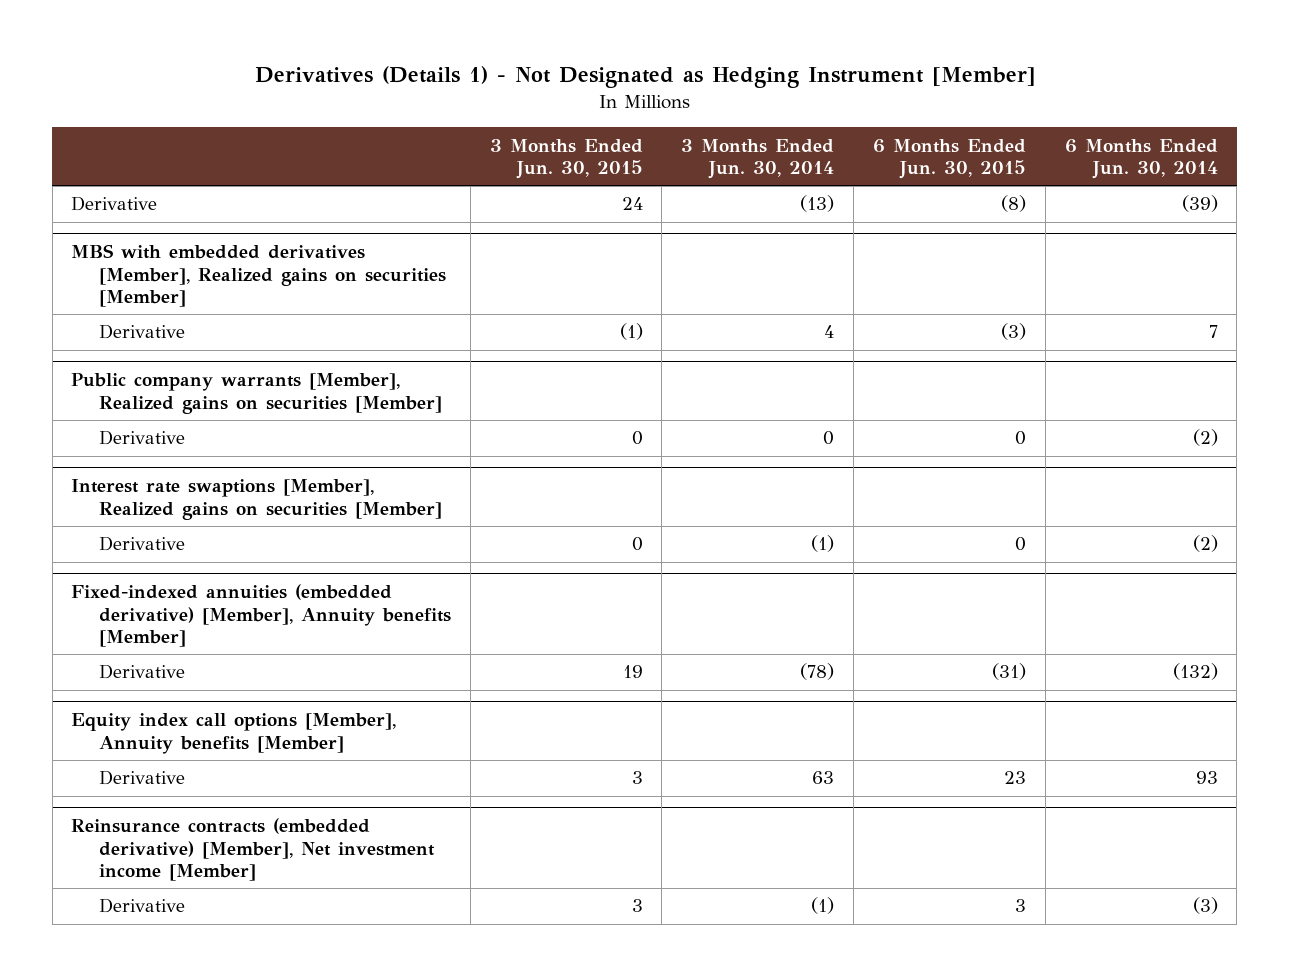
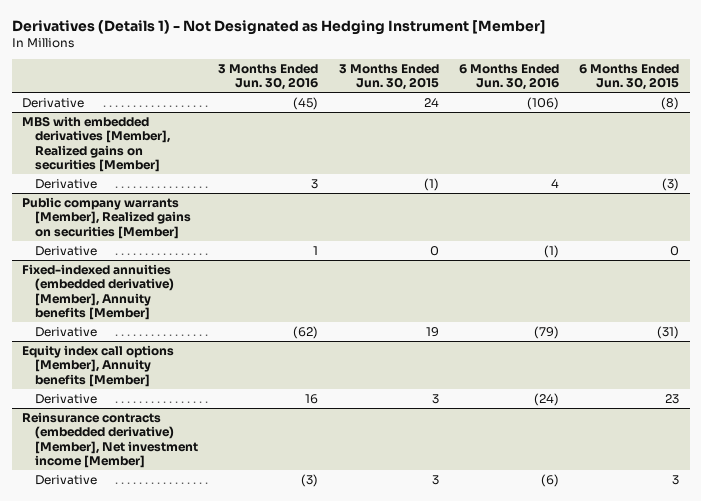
[681,138,835,180] 3 Months Ended Jun. 30, 2014 -> none
[1064,138,1218,180] 6 Months Ended Jun. 30, 2014 -> none
none -> [218,63,319,91] 3 Months Ended Jun. 30, 2016
none -> [459,63,560,91] 6 Months Ended Jun. 30, 2016
[71,478,442,520] Interest rate swaptions [Member], Realized gains on securities [Member] -> none
[98,536,185,552] Derivative -> none

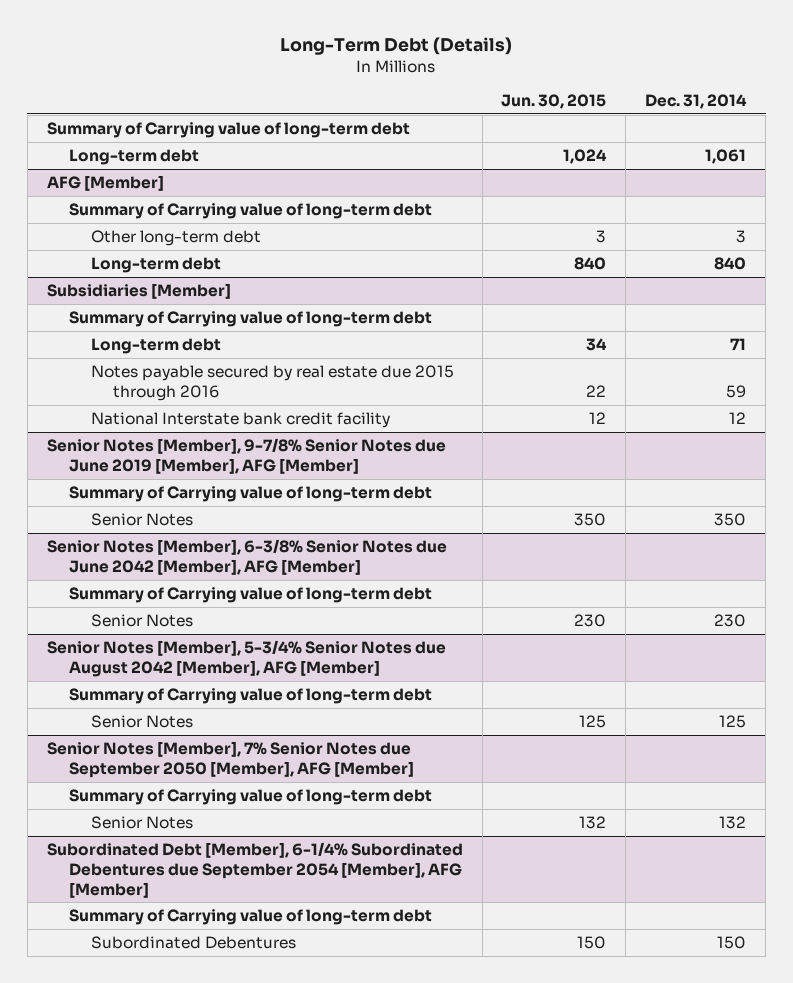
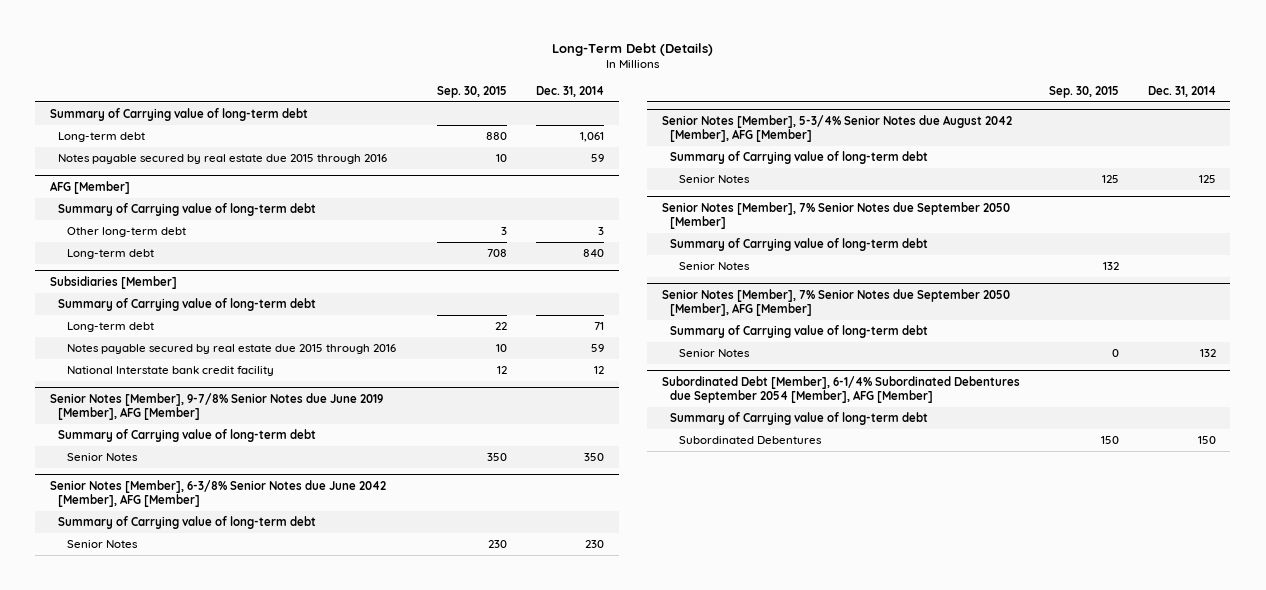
[501,93,607,109] Jun. 30, 2015 -> none
none -> [436,85,507,98] Sep. 30, 2015
none -> [58,154,388,165] Notes payable secured by real estate due 2015 through 2016
none -> [661,202,1010,229] Senior Notes [Member], 7% Senior Notes due September 2050 [Member]
none -> [670,238,929,252] Summary of Carrying value of long-term debt
none -> [678,262,750,271] Senior Notes

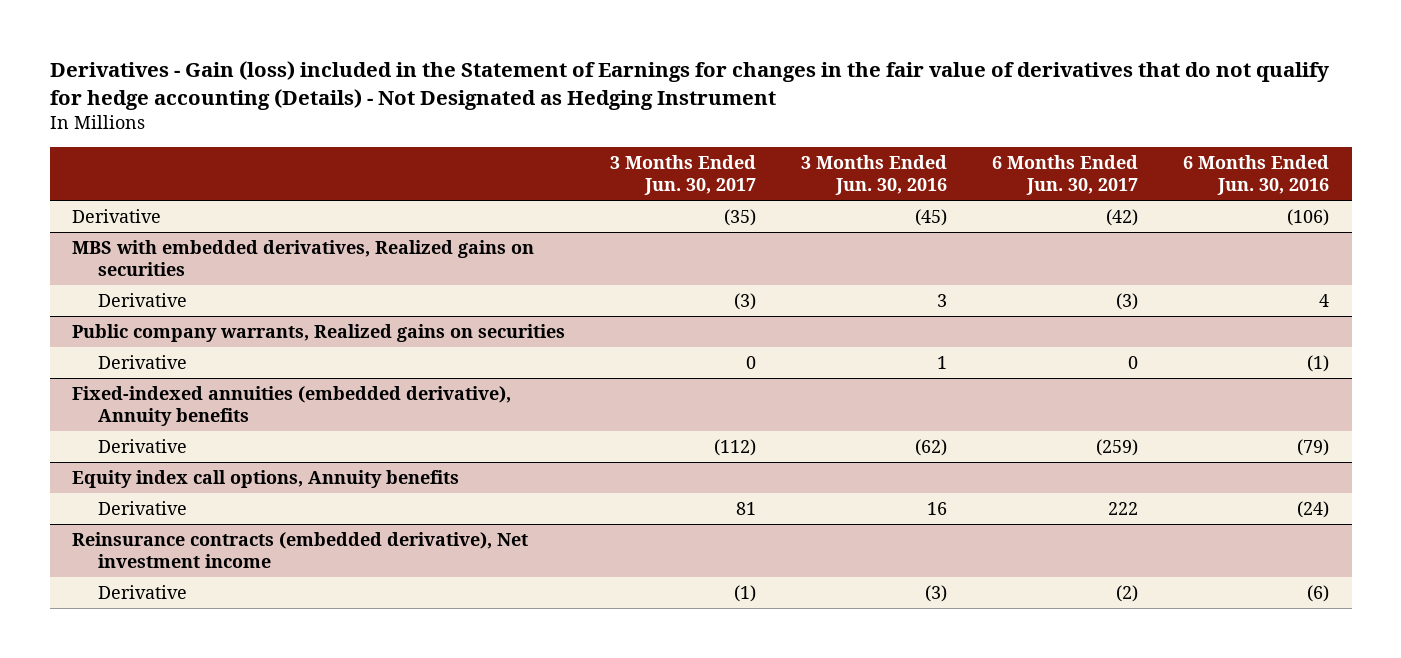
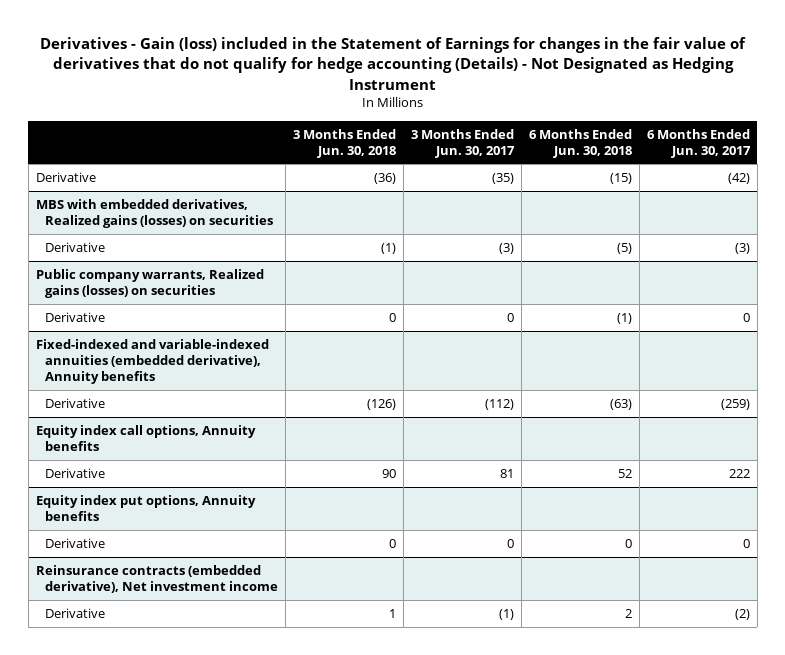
[801,154,948,196] 3 Months Ended Jun. 30, 2016 -> none
[1183,154,1330,196] 6 Months Ended Jun. 30, 2016 -> none
none -> [293,128,397,158] 3 Months Ended Jun. 30, 2018
none -> [528,128,632,158] 6 Months Ended Jun. 30, 2018
[72,239,535,277] MBS with embedded derivatives, Realized gains on securities -> [35,198,274,229] MBS with embedded derivatives, Realized gains (losses) on securities
[72,323,566,342] Public company warrants, Realized gains on securities -> [35,268,264,299] Public company warrants, Realized gains (losses) on securities
[72,385,512,427] Fixed-indexed annuities (embedded derivative), Annuity benefits -> [35,338,269,385] Fixed-indexed and variable-indexed annuities (embedded derivative), Annuity benefits
none -> [35,494,256,522] Equity index put options, Annuity benefits
none -> [45,537,106,548] Derivative

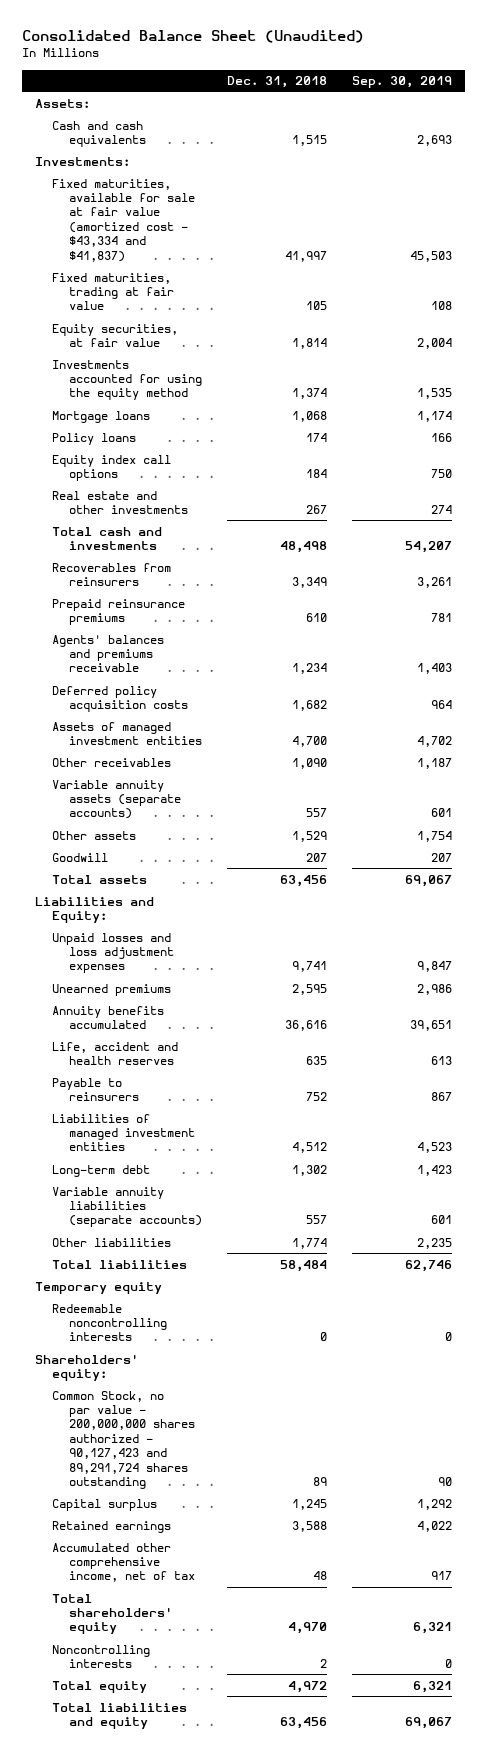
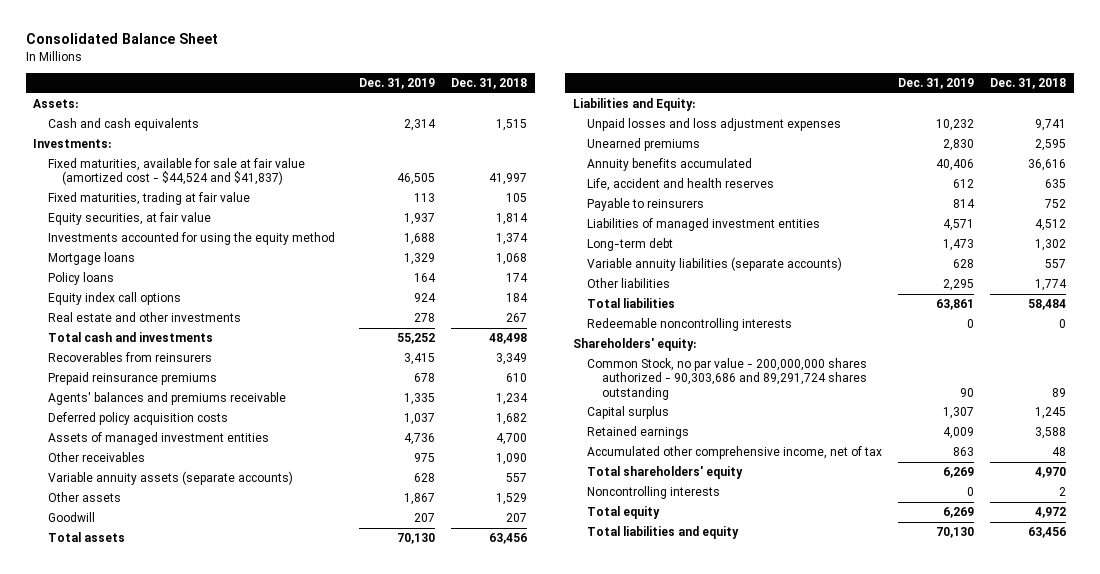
[22,30,365,44] Consolidated Balance Sheet (Unaudited) -> [25,33,218,45] Consolidated Balance Sheet
[352,76,453,89] Sep. 30, 2019 -> none
none -> [358,78,435,90] Dec. 31, 2019
[52,178,196,262] Fixed maturities, available for sale at fair value (amortized cost - $43,334 and $41,837) -> [47,158,305,186] Fixed maturities, available for sale at fair value (amortized cost - $44,524 and $41,837)
[34,1281,162,1294] Temporary equity -> none
[52,1390,196,1489] Common Stock, no par value - 200,000,000 shares authorized - 90,127,423 and 89,291,724 shares outstanding -> [587,358,868,400] Common Stock, no par value - 200,000,000 shares authorized - 90,303,686 and 89,291,724 shares outstanding

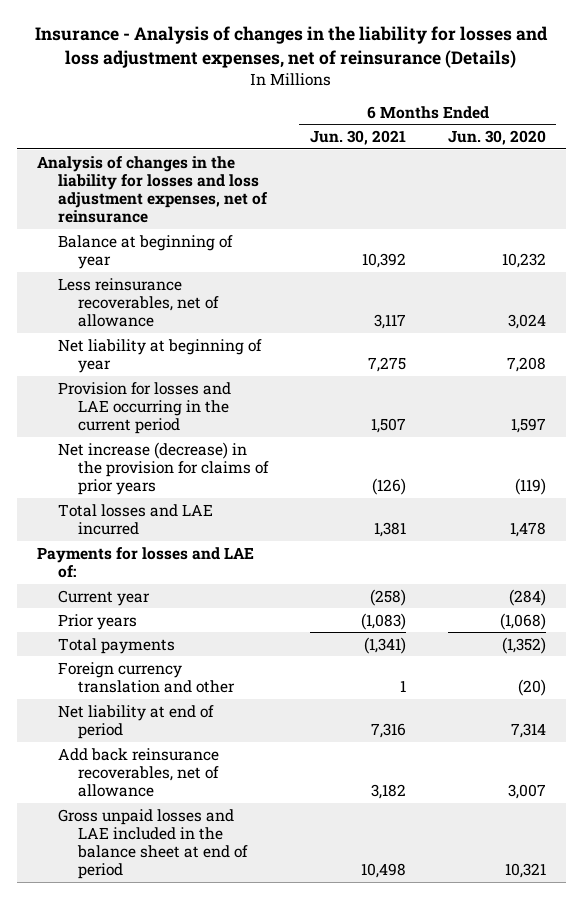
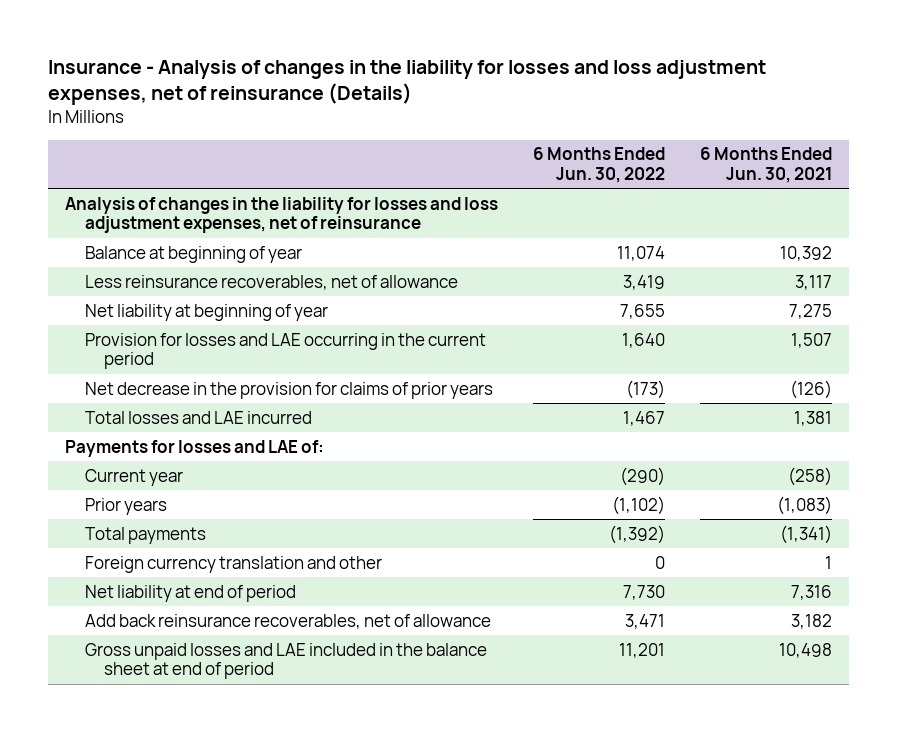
[447,129,546,145] Jun. 30, 2020 -> none
none -> [532,147,665,183] 6 Months Ended Jun. 30, 2022
[57,441,270,495] Net increase (decrease) in the provision for claims of prior years -> [84,381,493,399] Net decrease in the provision for claims of prior years

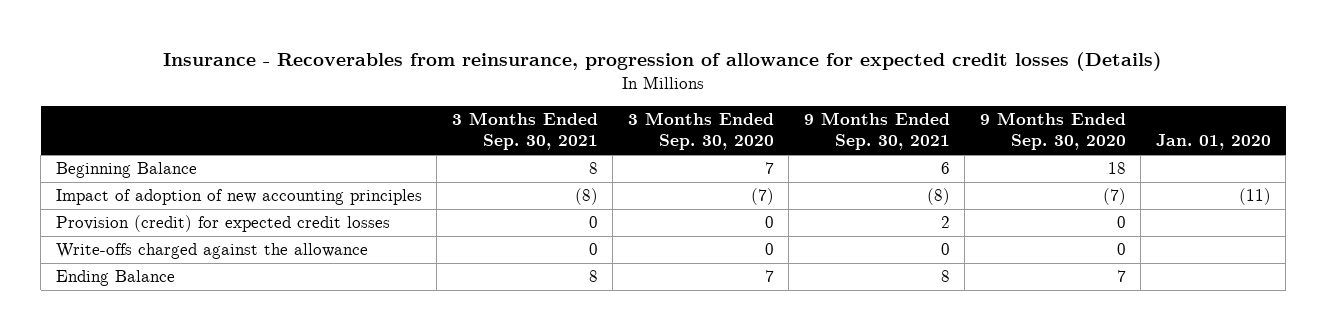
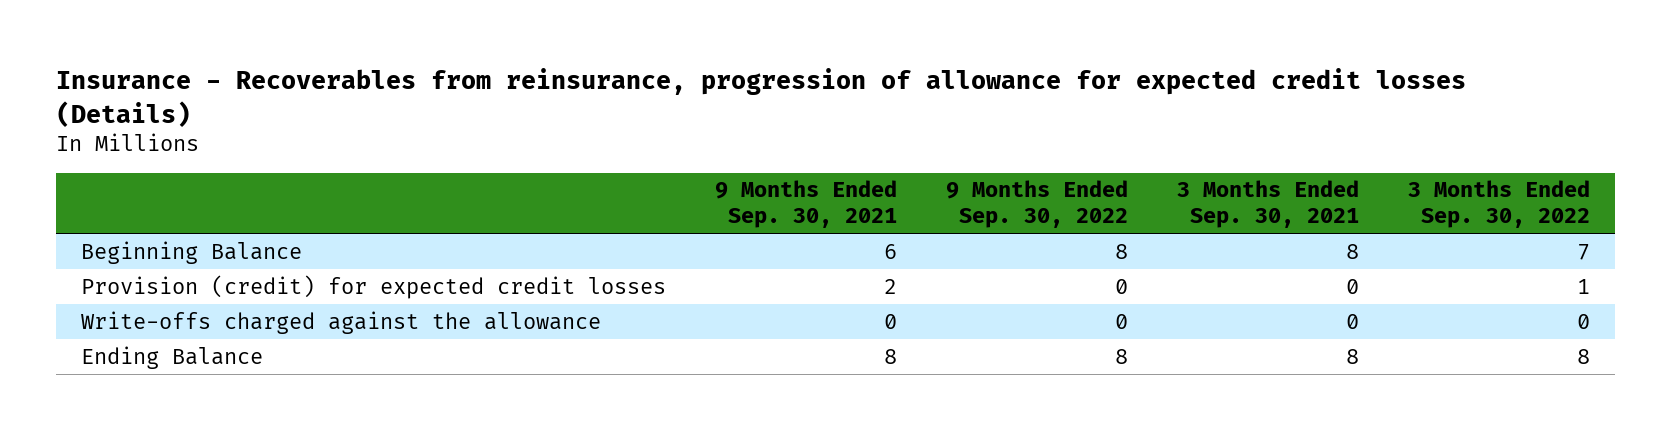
[627,111,774,151] 3 Months Ended Sep. 30, 2020 -> none
[979,111,1126,151] 9 Months Ended Sep. 30, 2020 -> none
[1155,134,1271,151] Jan. 01, 2020 -> none
none -> [945,180,1128,229] 9 Months Ended Sep. 30, 2022
none -> [1408,180,1591,229] 3 Months Ended Sep. 30, 2022
[55,189,422,206] Impact of adoption of new accounting principles -> none

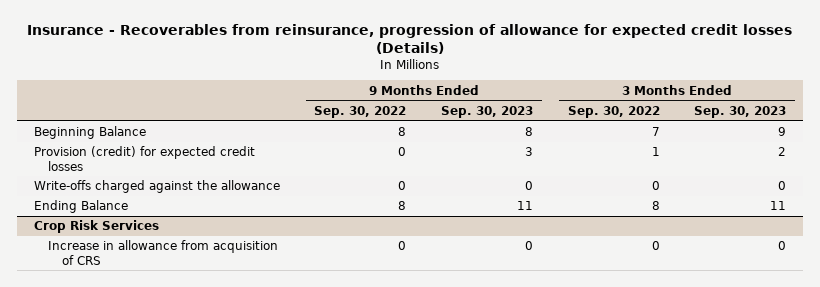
[714,180,897,229] 9 Months Ended Sep. 30, 2021 -> none
[1176,180,1359,229] 3 Months Ended Sep. 30, 2021 -> none
none -> [441,106,534,119] Sep. 30, 2023
none -> [694,106,787,119] Sep. 30, 2023
none -> [33,220,159,234] Crop Risk Services
none -> [47,240,278,265] Increase in allowance from acquisition of CRS

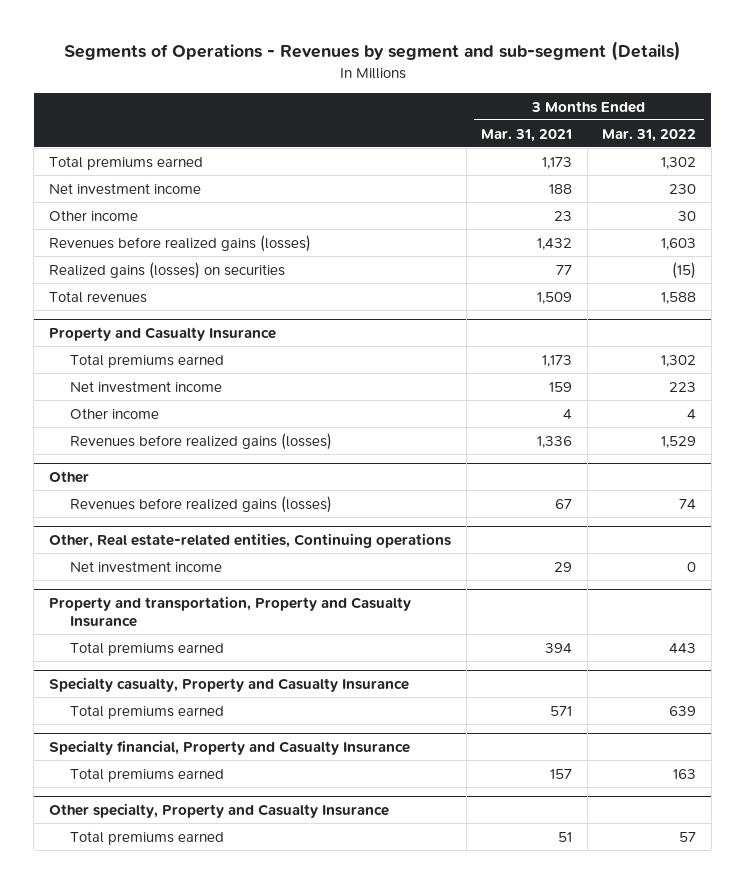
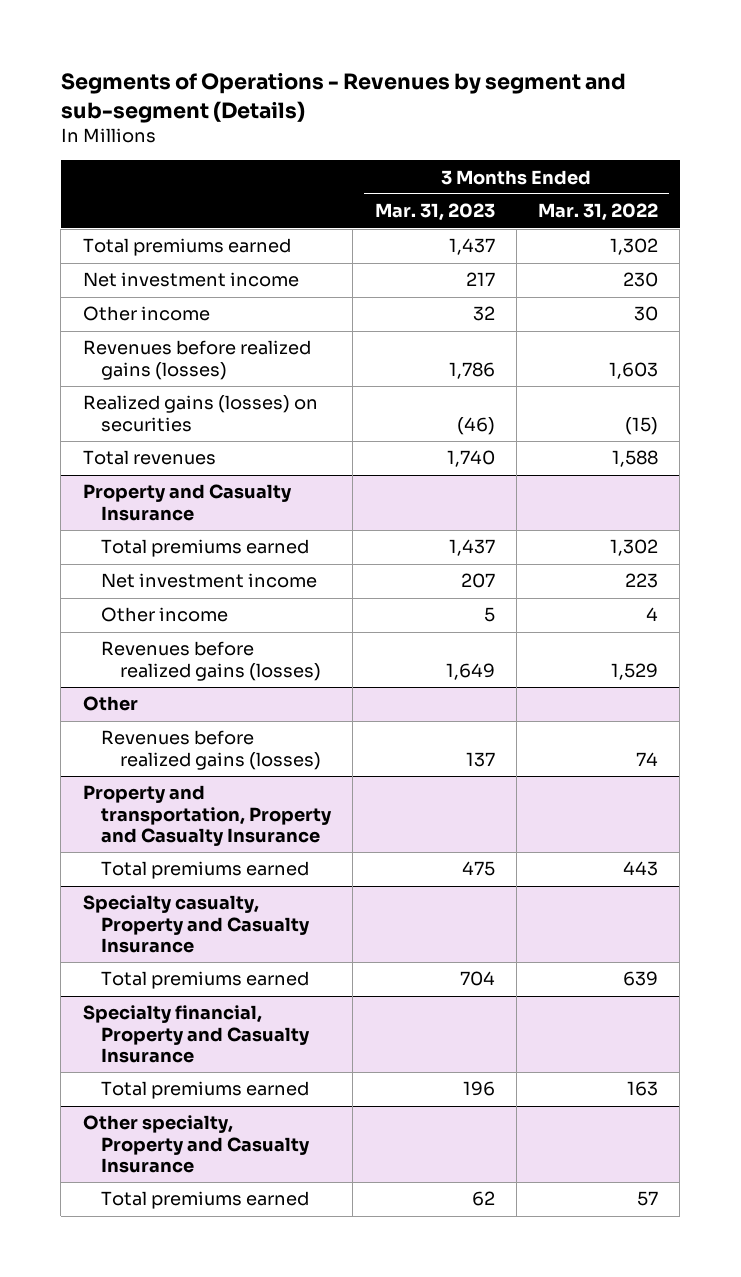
[481,128,573,142] Mar. 31, 2021 -> none
none -> [374,203,495,222] Mar. 31, 2023
[48,532,451,548] Other, Real estate-related entities, Continuing operations -> none
[70,560,223,573] Net investment income -> none

